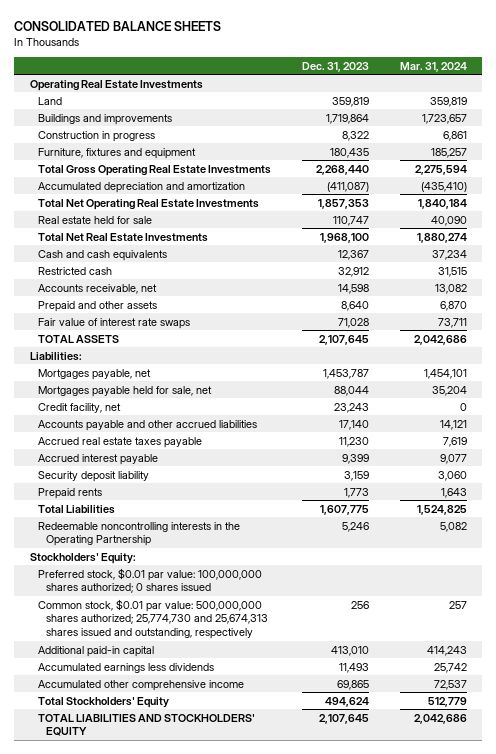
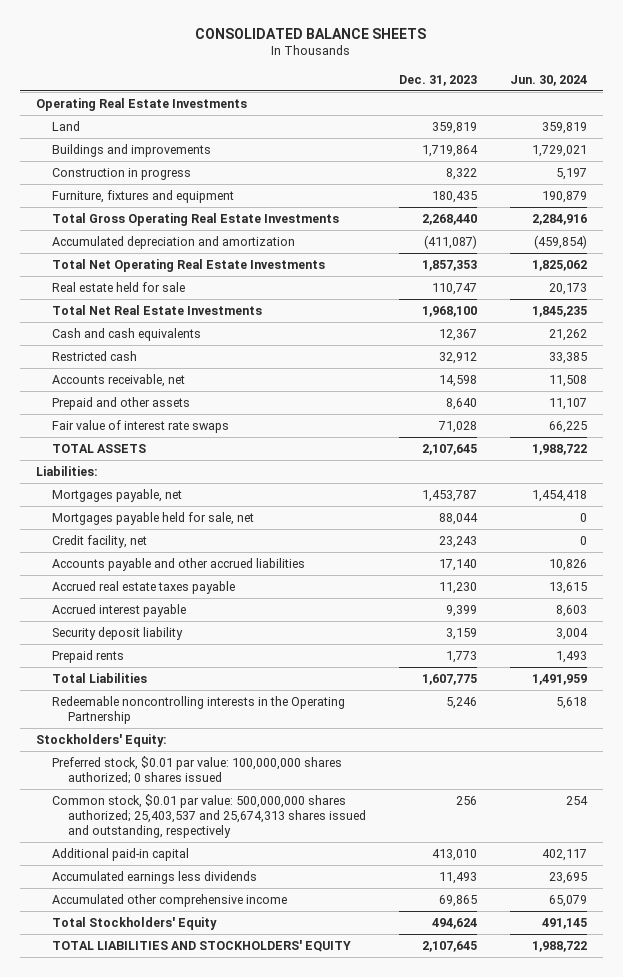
[399,61,467,72] Mar. 31, 2024 -> none
none -> [509,74,587,86] Jun. 30, 2024
[37,598,268,640] Common stock, $0.01 par value: 500,000,000 shares authorized; 25,774,730 and 25,674,313 shares issued and outstanding, respectively -> [52,793,366,838] Common stock, $0.01 par value: 500,000,000 shares authorized; 25,403,537 and 25,674,313 shares issued and outstanding, respectively

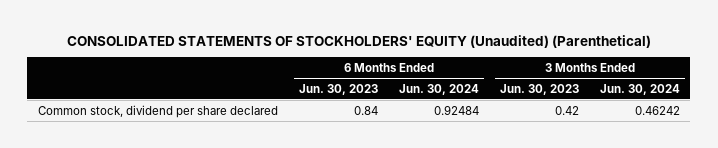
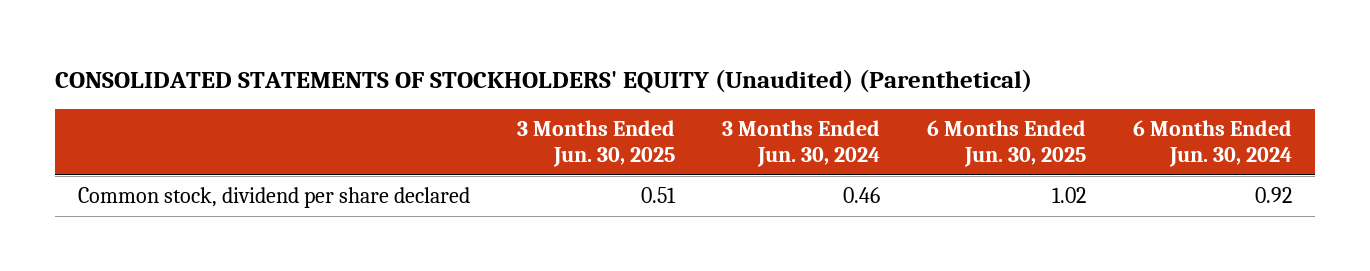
[298,83,378,95] Jun. 30, 2023 -> none
[499,83,579,95] Jun. 30, 2023 -> none
none -> [517,120,676,168] 3 Months Ended Jun. 30, 2025
none -> [926,120,1086,168] 6 Months Ended Jun. 30, 2025
[433,104,479,115] 0.92484 -> [1254,187,1292,204] 0.92
[634,105,680,115] 0.46242 -> [842,187,880,204] 0.46

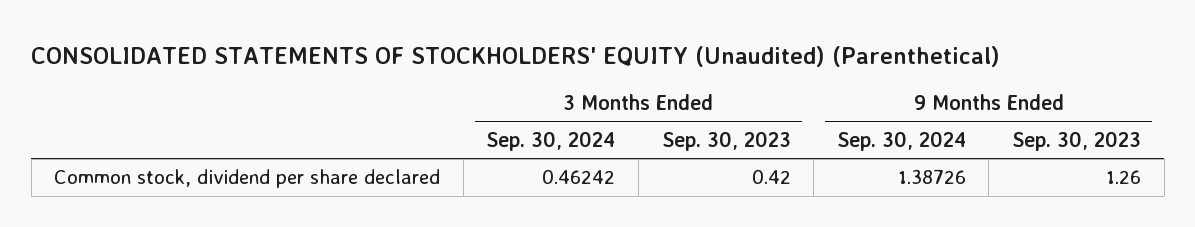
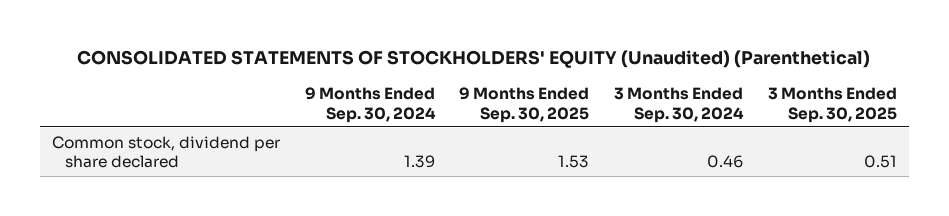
[661,130,791,151] Sep. 30, 2023 -> none
[1011,130,1141,151] Sep. 30, 2023 -> none
none -> [459,87,590,123] 9 Months Ended Sep. 30, 2025
none -> [767,87,897,123] 3 Months Ended Sep. 30, 2025
[542,169,616,185] 0.46242 -> [707,155,744,169] 0.46
[897,169,966,185] 1.38726 -> [403,155,435,169] 1.39

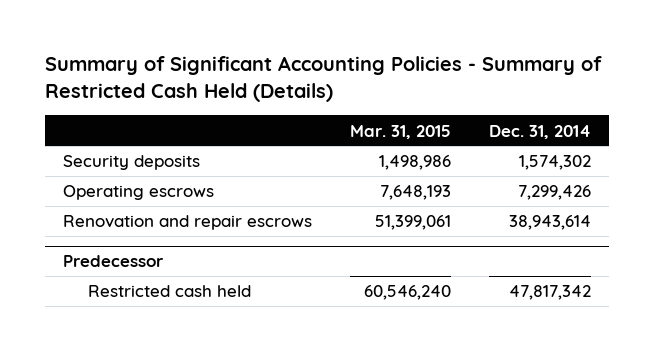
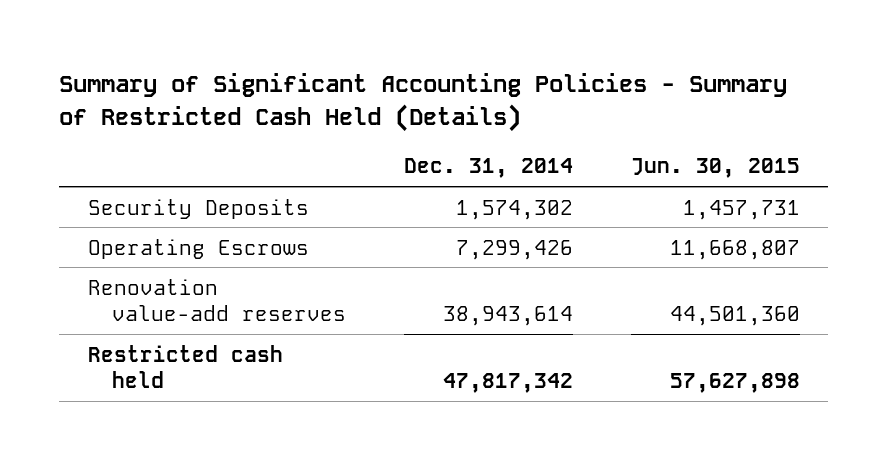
[350,124,452,139] Mar. 31, 2015 -> none
none -> [630,158,800,179] Jun. 30, 2015
[63,255,165,268] Predecessor -> none
[63,155,201,171] Security deposits -> [88,198,310,219] Security Deposits
[63,185,215,201] Operating escrows -> [88,238,310,259] Operating Escrows
[63,215,313,231] Renovation and repair escrows -> [88,278,347,322] Renovation value-add reserves

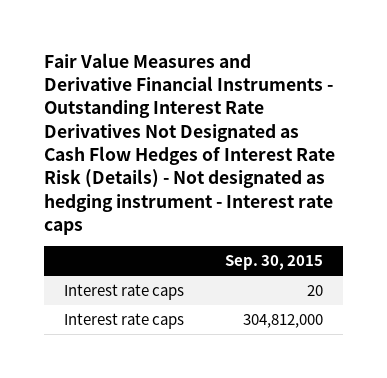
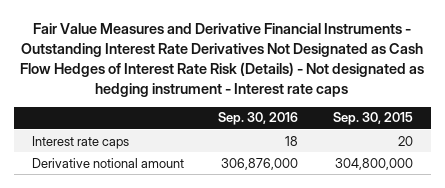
none -> [218,112,299,126] Sep. 30, 2016
[64,313,185,330] Interest rate caps -> none
none -> [31,157,184,168] Derivative notional amount

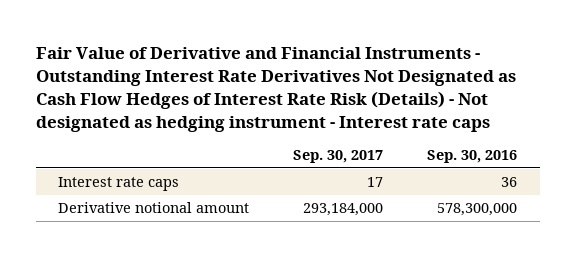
[20,23,425,97] Fair Value Measures and Derivative Financial Instruments - Outstanding Interest Rate Derivatives Not Designated as Cash Flow Hedges of Interest Rate Risk (Details) - Not designated as hedging instrument - Interest rate caps -> [36,47,517,132] Fair Value of Derivative and Financial Instruments - Outstanding Interest Rate Derivatives Not Designated as Cash Flow Hedges of Interest Rate Risk (Details) - Not designated as hedging instrument - Interest rate caps
[333,112,414,126] Sep. 30, 2015 -> none
none -> [293,150,384,164] Sep. 30, 2017
[285,135,299,146] 18 -> [501,177,518,188] 36
[221,157,299,170] 306,876,000 -> [437,203,518,217] 578,300,000

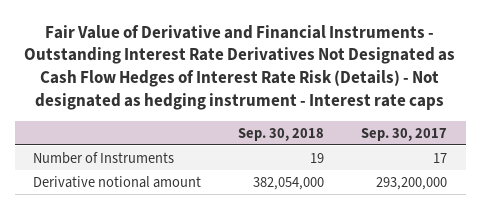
[427,150,518,164] Sep. 30, 2016 -> none
none -> [238,127,325,141] Sep. 30, 2018
[58,177,180,192] Interest rate caps -> [33,151,175,164] Number of Instruments
[303,203,384,217] 293,184,000 -> [376,176,448,190] 293,200,000

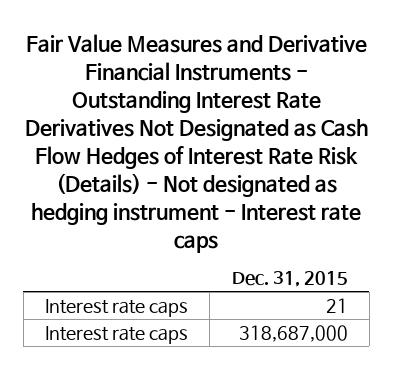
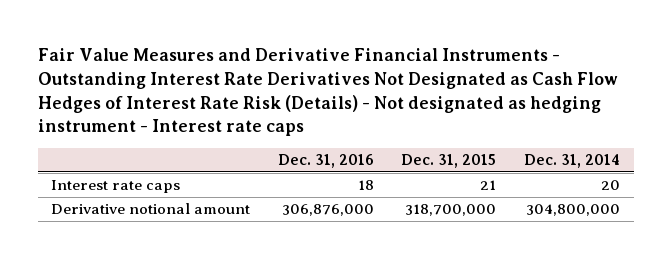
none -> [277,154,374,169] Dec. 31, 2016
none -> [524,154,621,169] Dec. 31, 2014
[44,325,188,344] Interest rate caps -> none
none -> [51,203,251,215] Derivative notional amount

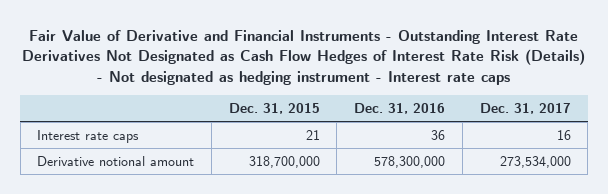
[37,48,618,137] Fair Value Measures and Derivative Financial Instruments - Outstanding Interest Rate Derivatives Not Designated as Cash Flow Hedges of Interest Rate Risk (Details) - Not designated as hedging instrument - Interest rate caps -> [21,29,585,85] Fair Value of Derivative and Financial Instruments - Outstanding Interest Rate Derivatives Not Designated as Cash Flow Hedges of Interest Rate Risk (Details) - Not designated as hedging instrument - Interest rate caps
[524,154,621,169] Dec. 31, 2014 -> none
none -> [479,102,571,114] Dec. 31, 2017
[357,180,374,191] 18 -> [431,129,446,140] 36
[281,204,374,217] 306,876,000 -> [374,155,446,168] 578,300,000

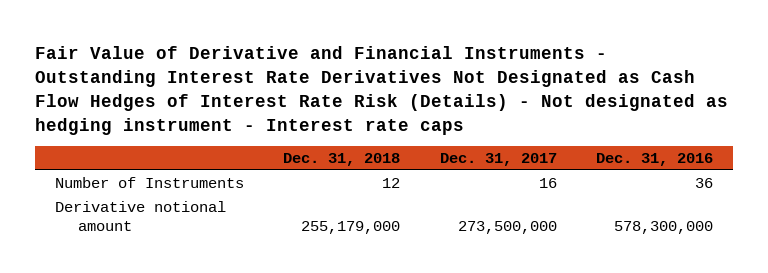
[228,102,320,114] Dec. 31, 2015 -> none
none -> [283,153,401,167] Dec. 31, 2018
[37,129,140,143] Interest rate caps -> [54,176,244,188] Number of Instruments
[499,155,571,168] 273,534,000 -> [457,221,557,235] 273,500,000

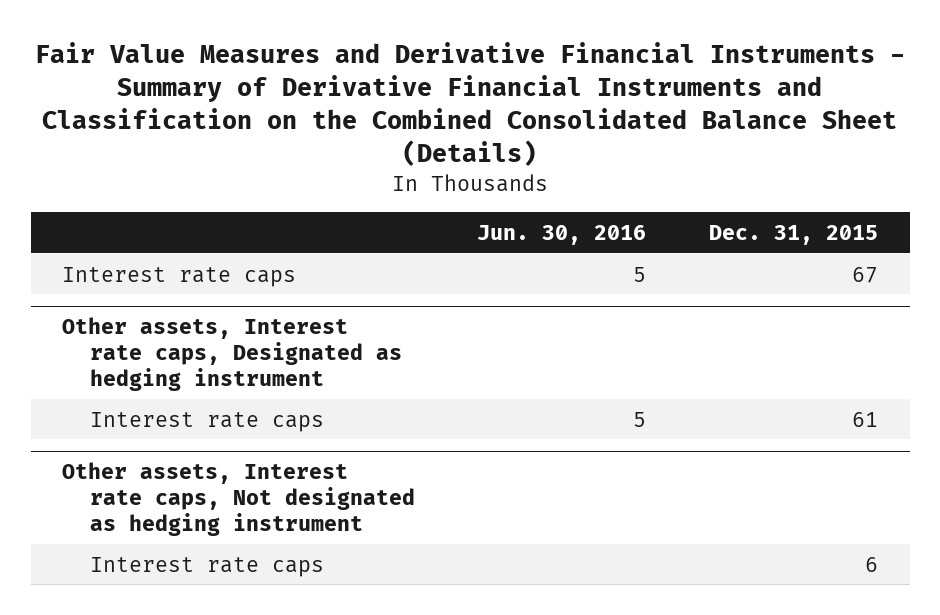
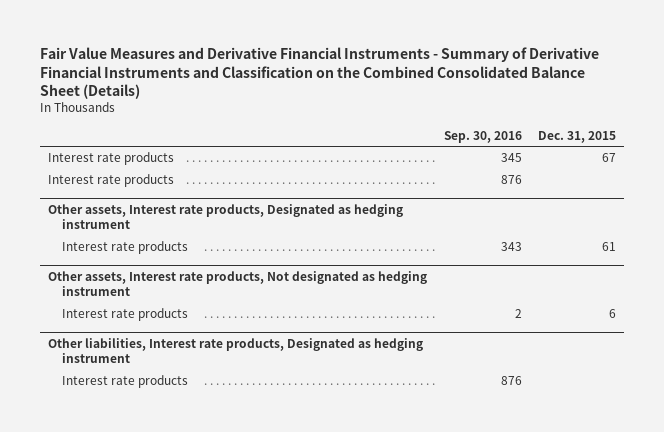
[477,224,647,245] Jun. 30, 2016 -> none
none -> [443,130,522,143] Sep. 30, 2016
[61,266,296,287] Interest rate caps -> [48,152,175,166] Interest rate products
none -> [48,174,175,188] Interest rate products
[61,317,402,392] Other assets, Interest rate caps, Designated as hedging instrument -> [48,203,404,230] Other assets, Interest rate products, Designated as hedging instrument
[89,411,324,432] Interest rate caps -> [61,241,188,255] Interest rate products
[61,462,415,537] Other assets, Interest rate caps, Not designated as hedging instrument -> [48,270,428,297] Other assets, Interest rate products, Not designated as hedging instrument
[89,556,324,577] Interest rate caps -> [61,308,188,322] Interest rate products
none -> [48,337,424,364] Other liabilities, Interest rate products, Designated as hedging instrument
none -> [61,375,188,389] Interest rate products

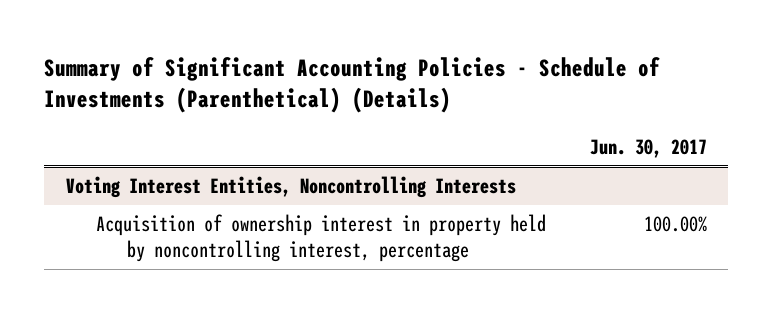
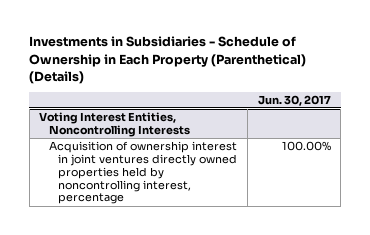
[44,56,661,114] Summary of Significant Accounting Policies - Schedule of Investments (Parenthetical) (Details) -> [29,36,307,84] Investments in Subsidiaries - Schedule of Ownership in Each Property (Parenthetical) (Details)
[96,214,547,262] Acquisition of ownership interest in property held by noncontrolling interest, percentage -> [48,141,238,205] Acquisition of ownership interest in joint ventures directly owned properties held by noncontrolling interest, percentage

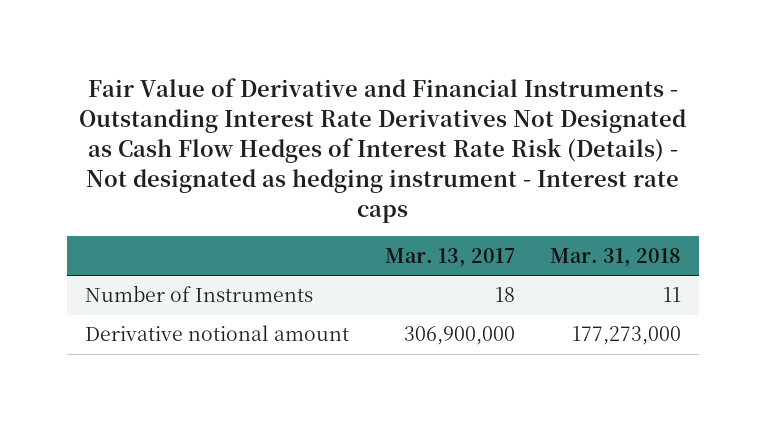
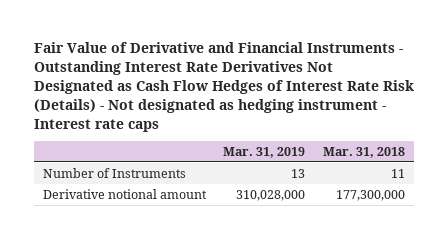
[384,247,515,267] Mar. 13, 2017 -> none
none -> [223,146,306,158] Mar. 31, 2019
[572,326,682,346] 177,273,000 -> [336,189,406,201] 177,300,000

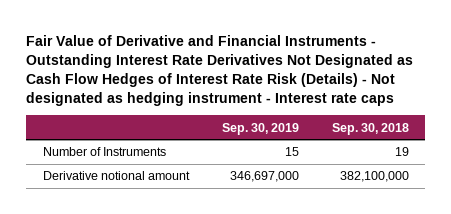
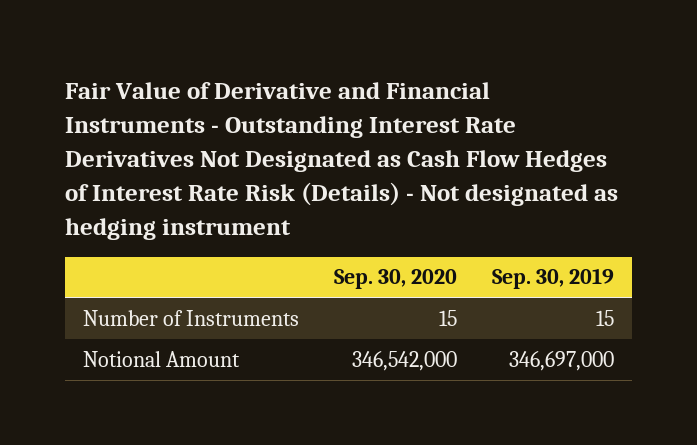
[26,34,414,107] Fair Value of Derivative and Financial Instruments - Outstanding Interest Rate Derivatives Not Designated as Cash Flow Hedges of Interest Rate Risk (Details) - Not designated as hedging instrument - Interest rate caps -> [65,82,619,240] Fair Value of Derivative and Financial Instruments - Outstanding Interest Rate Derivatives Not Designated as Cash Flow Hedges of Interest Rate Risk (Details) - Not designated as hedging instrument
[331,122,409,135] Sep. 30, 2018 -> none
none -> [334,269,458,290] Sep. 30, 2020
[42,171,190,181] Derivative notional amount -> [82,350,240,367] Notional Amount

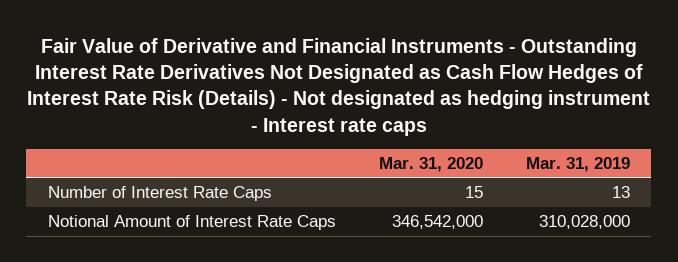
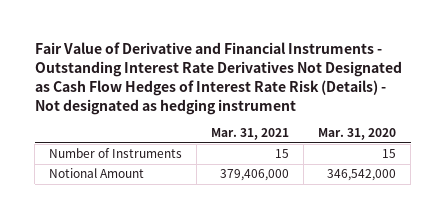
[26,37,650,136] Fair Value of Derivative and Financial Instruments - Outstanding Interest Rate Derivatives Not Designated as Cash Flow Hedges of Interest Rate Risk (Details) - Not designated as hedging instrument - Interest rate caps -> [34,41,402,115] Fair Value of Derivative and Financial Instruments - Outstanding Interest Rate Derivatives Not Designated as Cash Flow Hedges of Interest Rate Risk (Details) - Not designated as hedging instrument
[525,156,630,172] Mar. 31, 2019 -> none
none -> [211,128,290,141] Mar. 31, 2021
[47,186,272,202] Number of Interest Rate Caps -> [49,148,183,159] Number of Instruments
[47,215,336,231] Notional Amount of Interest Rate Caps -> [49,168,145,179] Notional Amount

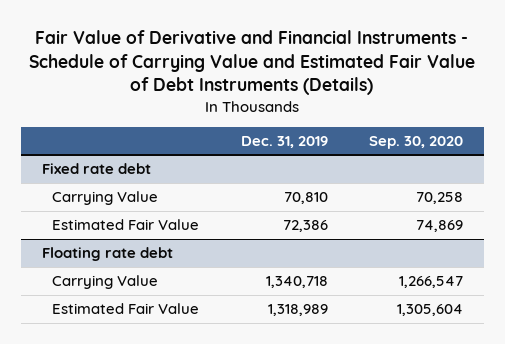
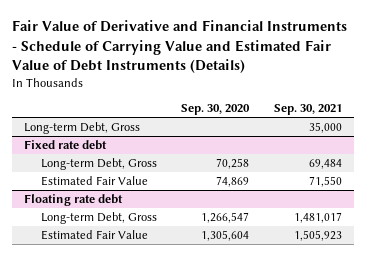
[240,135,328,148] Dec. 31, 2019 -> none
none -> [273,104,342,116] Sep. 30, 2021
none -> [24,122,141,135] Long-term Debt, Gross
[52,191,159,206] Carrying Value -> [41,158,158,171] Long-term Debt, Gross
[52,275,159,290] Carrying Value -> [41,212,158,225] Long-term Debt, Gross

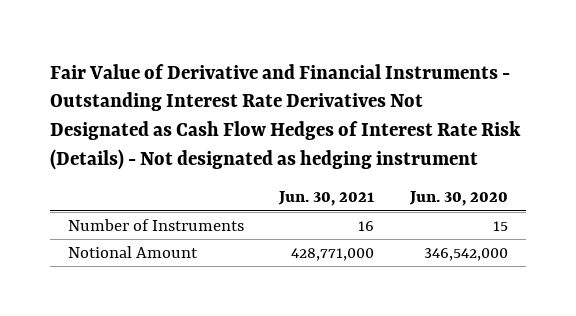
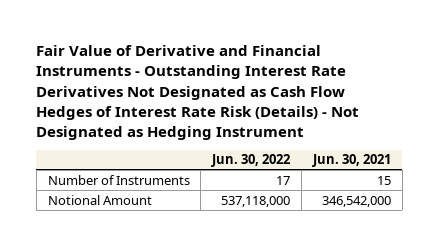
[49,63,521,171] Fair Value of Derivative and Financial Instruments - Outstanding Interest Rate Derivatives Not Designated as Cash Flow Hedges of Interest Rate Risk (Details) - Not designated as hedging instrument -> [36,45,360,140] Fair Value of Derivative and Financial Instruments - Outstanding Interest Rate Derivatives Not Designated as Cash Flow Hedges of Interest Rate Risk (Details) - Not Designated as Hedging Instrument
[409,191,509,207] Jun. 30, 2020 -> none
none -> [211,154,291,168] Jun. 30, 2022
[358,220,375,231] 16 -> [377,175,392,185] 15
[291,247,375,261] 428,771,000 -> [322,195,392,207] 346,542,000

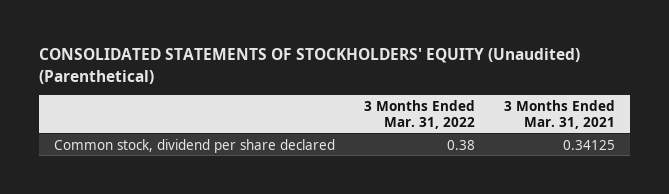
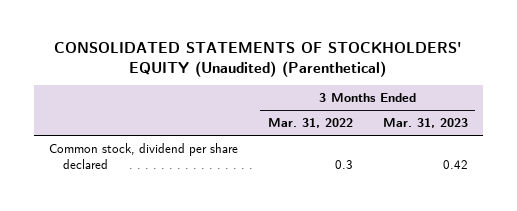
[504,99,616,130] 3 Months Ended Mar. 31, 2021 -> none
none -> [382,118,468,129] Mar. 31, 2023
[447,139,476,150] 0.38 -> [334,159,353,169] 0.3

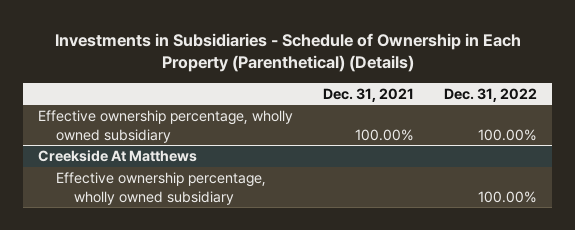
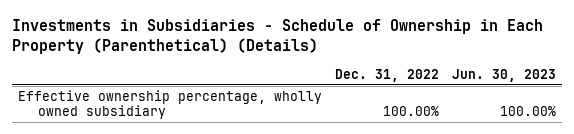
[323,87,415,102] Dec. 31, 2021 -> none
none -> [451,68,556,82] Jun. 30, 2023
[38,150,198,163] Creekside At Matthews -> none
[56,172,267,205] Effective ownership percentage, wholly owned subsidiary -> none

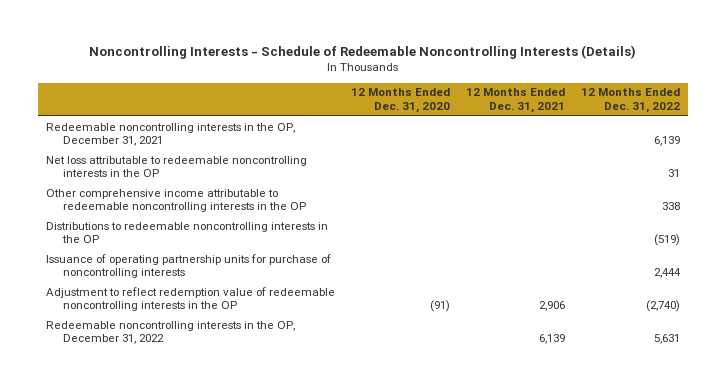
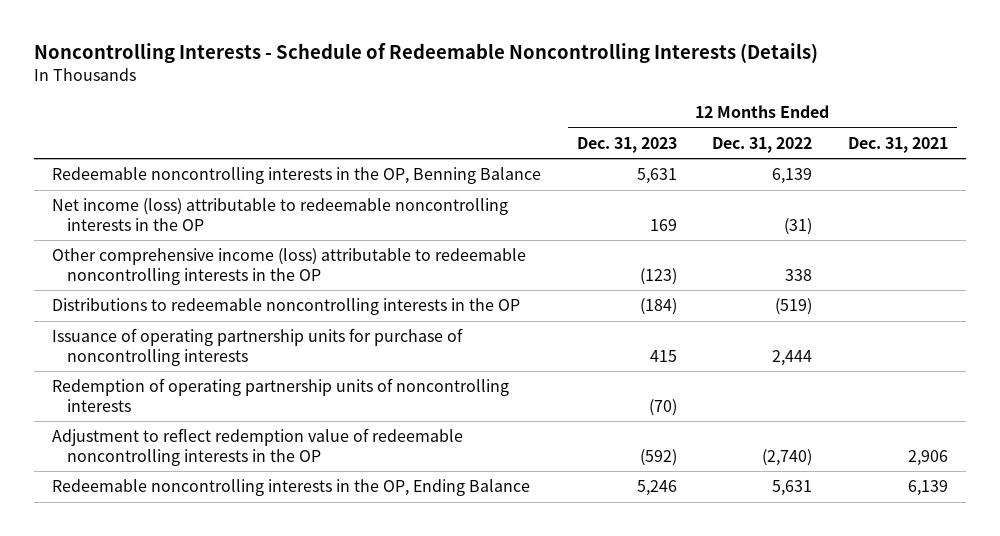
[350,88,450,114] 12 Months Ended Dec. 31, 2020 -> none
none -> [576,136,677,153] Dec. 31, 2023
[45,122,295,147] Redeemable noncontrolling interests in the OP, December 31, 2021 -> [52,167,542,185] Redeemable noncontrolling interests in the OP, Benning Balance
[45,155,307,178] Net loss attributable to redeemable noncontrolling interests in the OP -> [52,198,509,231] Net income (loss) attributable to redeemable noncontrolling interests in the OP
[667,169,680,178] 31 -> [784,217,813,235] (31)
[45,188,306,213] Other comprehensive income attributable to redeemable noncontrolling interests in the OP -> [52,248,527,285] Other comprehensive income (loss) attributable to redeemable noncontrolling interests in the OP
none -> [52,378,510,412] Redemption of operating partnership units of noncontrolling interests
[45,320,295,345] Redeemable noncontrolling interests in the OP, December 31, 2022 -> [52,479,531,497] Redeemable noncontrolling interests in the OP, Ending Balance

